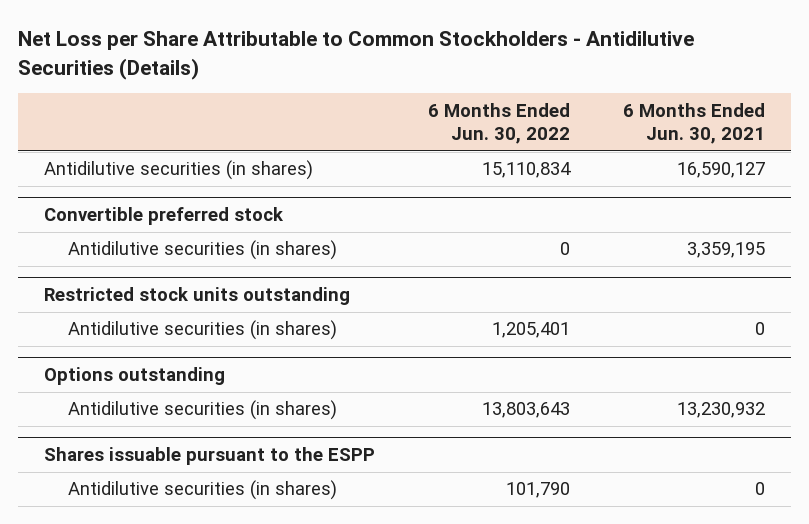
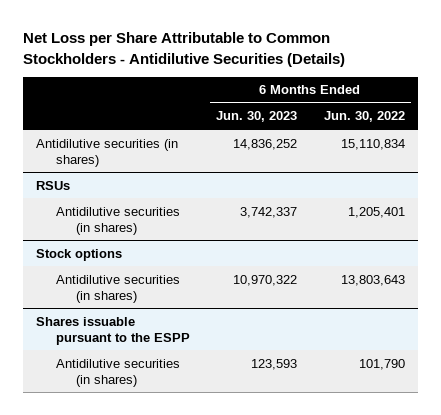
[622,102,765,145] 6 Months Ended Jun. 30, 2021 -> none
none -> [216,111,298,123] Jun. 30, 2023
[44,207,285,226] Convertible preferred stock -> none
[68,240,338,261] Antidilutive securities (in shares) -> none
[44,287,351,306] Restricted stock units outstanding -> [36,180,71,190] RSUs
[44,367,226,386] Options outstanding -> [36,248,123,261] Stock options

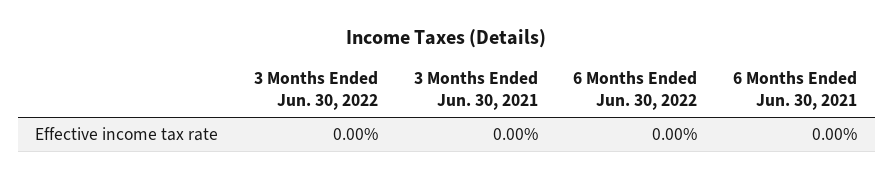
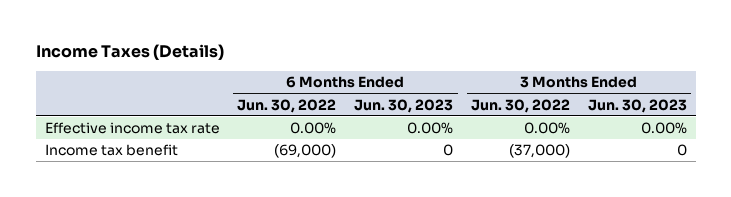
[413,70,538,111] 3 Months Ended Jun. 30, 2021 -> none
[733,70,858,111] 6 Months Ended Jun. 30, 2021 -> none
none -> [354,98,454,113] Jun. 30, 2023
none -> [587,98,687,113] Jun. 30, 2023
none -> [44,144,178,157] Income tax benefit

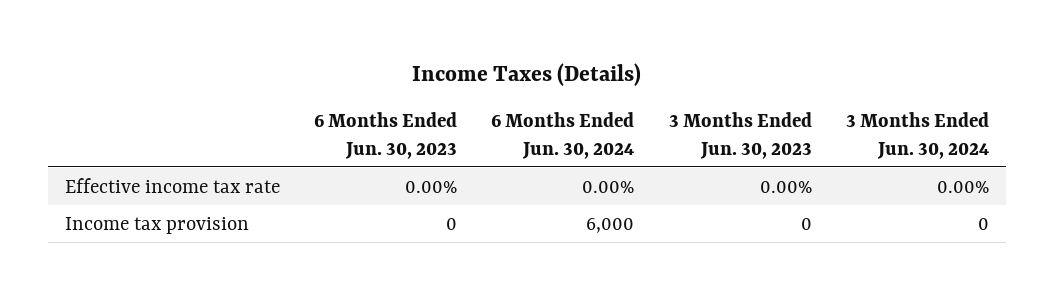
[237,98,337,113] Jun. 30, 2022 -> none
[471,98,571,113] Jun. 30, 2022 -> none
none -> [491,112,635,159] 6 Months Ended Jun. 30, 2024
none -> [845,112,989,159] 3 Months Ended Jun. 30, 2024
[44,144,178,157] Income tax benefit -> [64,216,249,234] Income tax provision

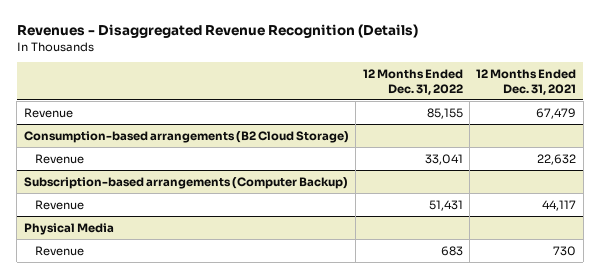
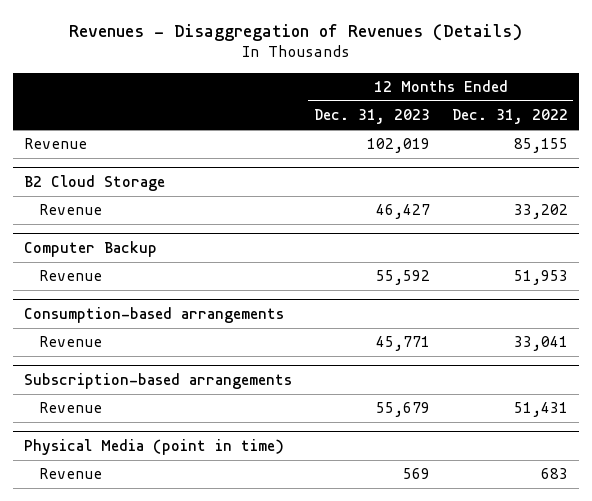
[16,23,418,38] Revenues - Disaggregated Revenue Recognition (Details) -> [68,23,522,41] Revenues - Disaggregation of Revenues (Details)
[476,69,577,95] 12 Months Ended Dec. 31, 2021 -> none
none -> [313,109,430,125] Dec. 31, 2023
none -> [23,174,165,191] B2 Cloud Storage
none -> [38,204,102,216] Revenue
none -> [23,240,157,257] Computer Backup
none -> [38,270,102,282] Revenue
[23,130,349,143] Consumption-based arrangements (B2 Cloud Storage) -> [23,306,284,323] Consumption-based arrangements
[23,176,348,189] Subscription-based arrangements (Computer Backup) -> [23,372,292,389] Subscription-based arrangements
[23,222,114,235] Physical Media -> [23,438,284,455] Physical Media (point in time)

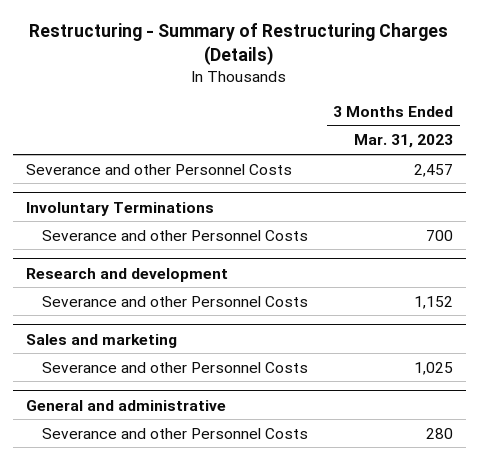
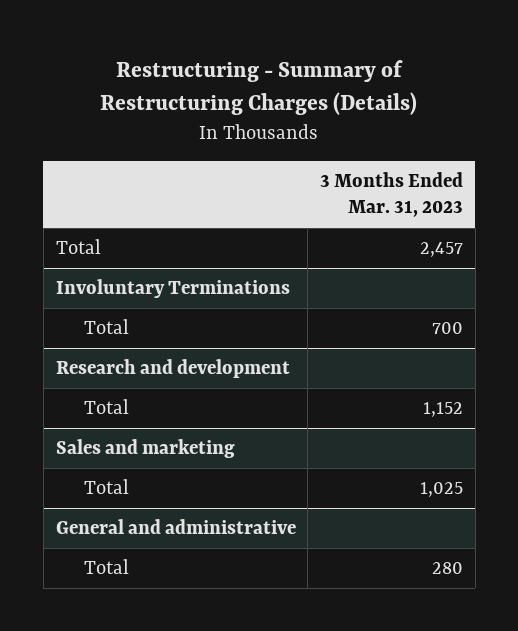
[25,163,292,175] Severance and other Personnel Costs -> [55,239,101,255] Total
[41,229,308,241] Severance and other Personnel Costs -> [83,319,129,335] Total
[41,295,308,307] Severance and other Personnel Costs -> [83,399,129,415] Total
[41,361,308,373] Severance and other Personnel Costs -> [83,479,129,495] Total
[41,427,308,439] Severance and other Personnel Costs -> [83,559,129,575] Total

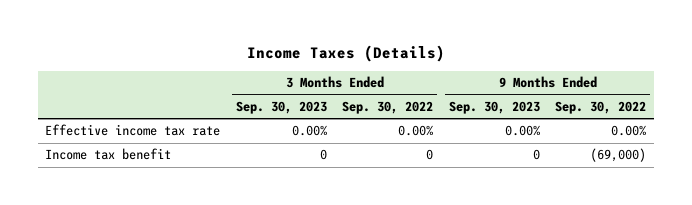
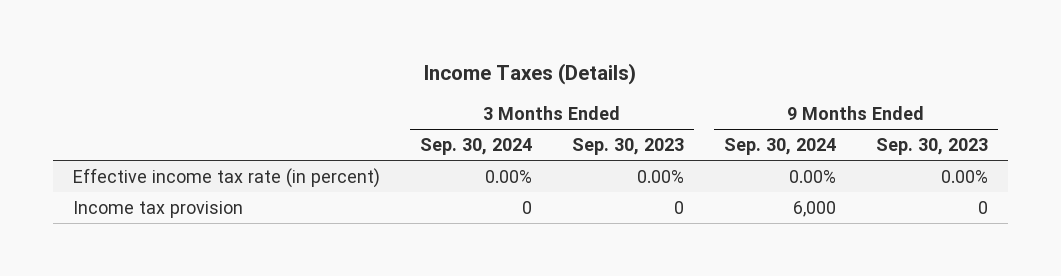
[342,100,434,114] Sep. 30, 2022 -> none
[555,100,647,114] Sep. 30, 2022 -> none
none -> [419,138,532,156] Sep. 30, 2024
none -> [724,138,837,156] Sep. 30, 2024
[45,124,221,137] Effective income tax rate -> [72,167,380,188] Effective income tax rate (in percent)
[45,148,172,161] Income tax benefit -> [72,200,243,218] Income tax provision

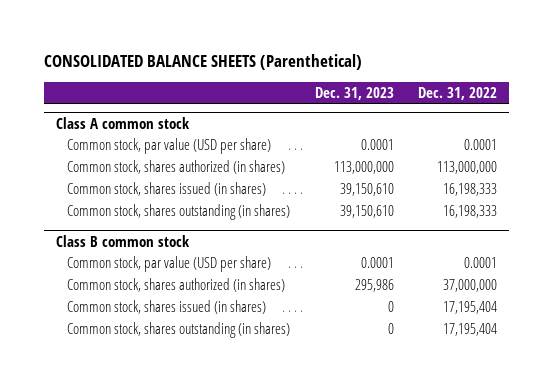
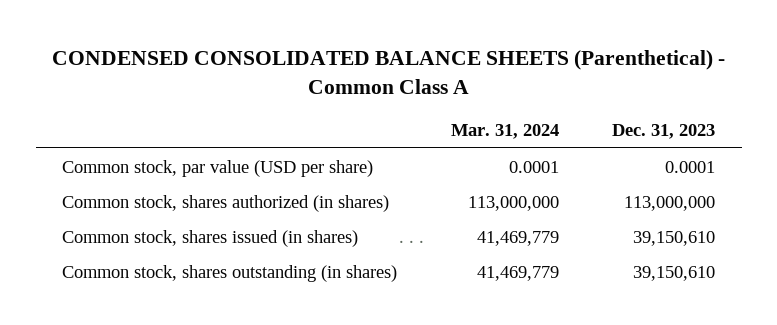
[43,53,362,70] CONSOLIDATED BALANCE SHEETS (Parenthetical) -> [51,49,725,94] CONDENSED CONSOLIDATED BALANCE SHEETS (Parenthetical) - Common Class A
[418,86,498,100] Dec. 31, 2022 -> none
none -> [450,124,559,140] Mar. 31, 2024
[55,116,190,129] Class A common stock -> none
[55,234,190,247] Class B common stock -> none
[67,256,272,273] Common stock, par value (USD per share) -> none
[67,278,286,293] Common stock, shares authorized (in shares) -> none
[67,300,267,315] Common stock, shares issued (in shares) -> none
[67,322,291,339] Common stock, shares outstanding (in shares) -> none

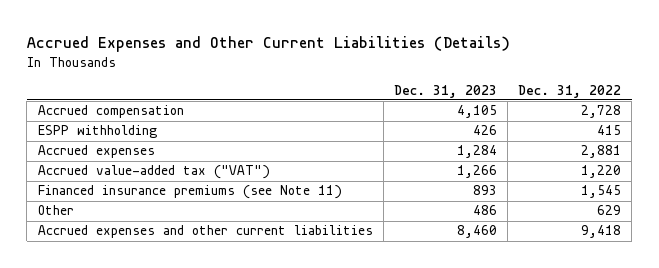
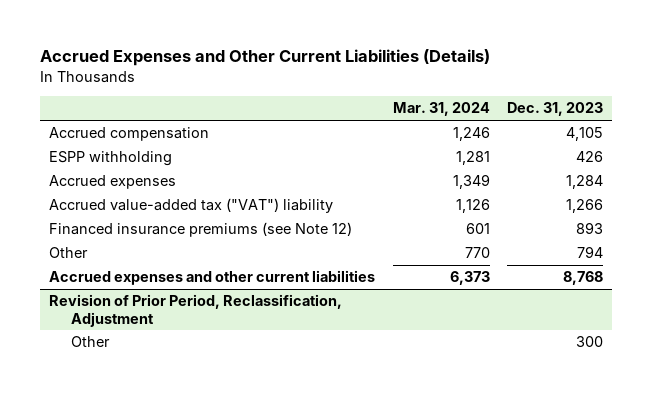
[518,84,622,98] Dec. 31, 2022 -> none
none -> [392,102,490,117] Mar. 31, 2024
[37,165,270,180] Accrued value-added tax ("VAT") -> [48,198,333,214] Accrued value-added tax ("VAT") liability
[37,185,342,200] Financed insurance premiums (see Note 11) -> [48,222,352,238] Financed insurance premiums (see Note 12)
[472,205,497,216] 486 -> [577,246,604,259] 794
[456,225,497,239] 8,460 -> [563,271,604,286] 8,768
none -> [48,294,342,327] Revision of Prior Period, Reclassification, Adjustment
none -> [71,336,111,348] Other

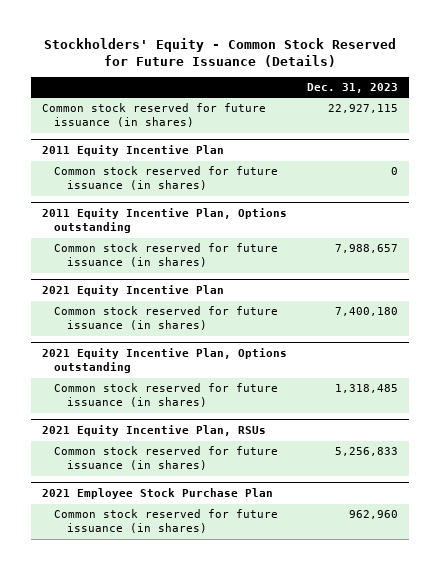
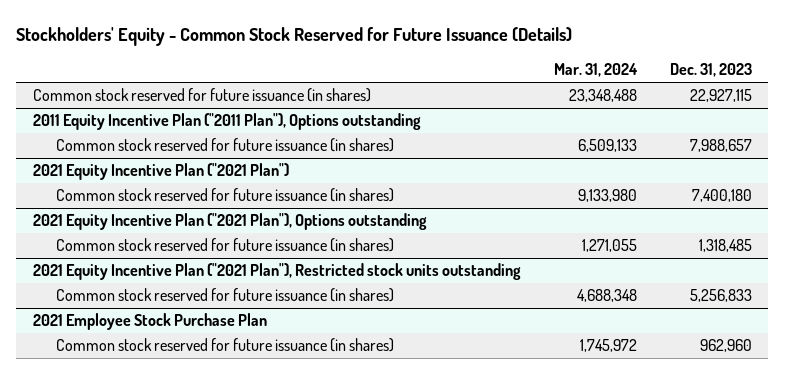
none -> [553,63,638,78] Mar. 31, 2024
[41,145,224,157] 2011 Equity Incentive Plan -> none
[54,166,279,191] Common stock reserved for future issuance (in shares) -> none
[41,208,287,234] 2011 Equity Incentive Plan, Options outstanding -> [32,113,421,131] 2011 Equity Incentive Plan ("2011 Plan"), Options outstanding
[41,285,224,297] 2021 Equity Incentive Plan -> [32,163,289,181] 2021 Equity Incentive Plan ("2021 Plan")
[41,348,287,374] 2021 Equity Incentive Plan, Options outstanding -> [32,213,427,231] 2021 Equity Incentive Plan ("2021 Plan"), Options outstanding
[41,425,266,437] 2021 Equity Incentive Plan, RSUs -> none
none -> [32,263,521,281] 2021 Equity Incentive Plan ("2021 Plan"), Restricted stock units outstanding

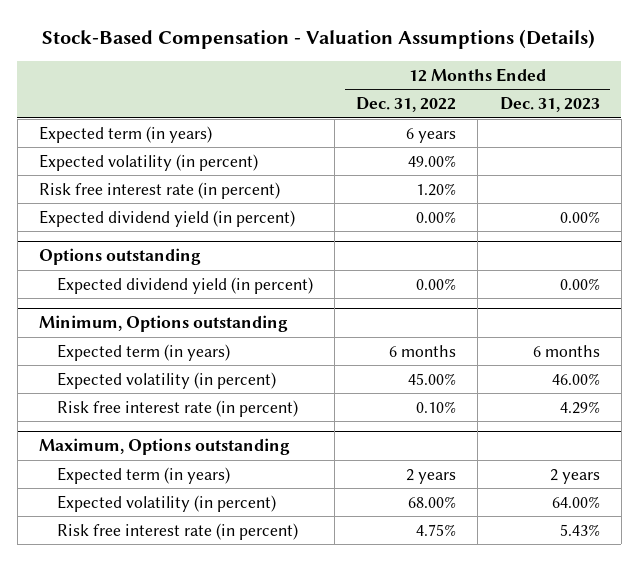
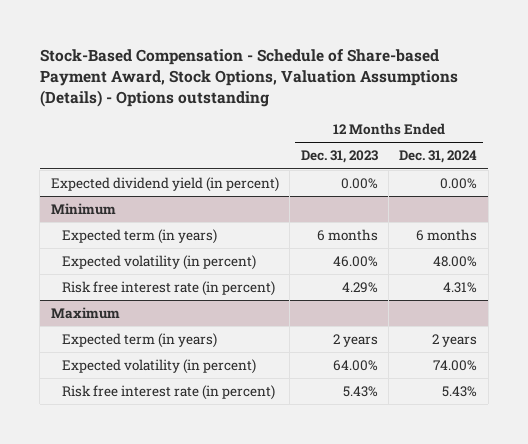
[42,29,596,50] Stock-Based Compensation - Valuation Assumptions (Details) -> [39,48,458,107] Stock-Based Compensation - Schedule of Share-based Payment Award, Stock Options, Valuation Assumptions (Details) - Options outstanding
[356,97,457,113] Dec. 31, 2022 -> none
none -> [399,150,478,164] Dec. 31, 2024
[39,125,213,143] Expected term (in years) -> none
[39,153,259,171] Expected volatility (in percent) -> none
[39,181,281,199] Risk free interest rate (in percent) -> none
[39,248,202,266] Options outstanding -> none
[56,276,313,294] Expected dividend yield (in percent) -> none
[39,315,289,333] Minimum, Options outstanding -> none
none -> [50,202,116,215] Minimum
[39,438,291,456] Maximum, Options outstanding -> none
none -> [50,306,120,319] Maximum

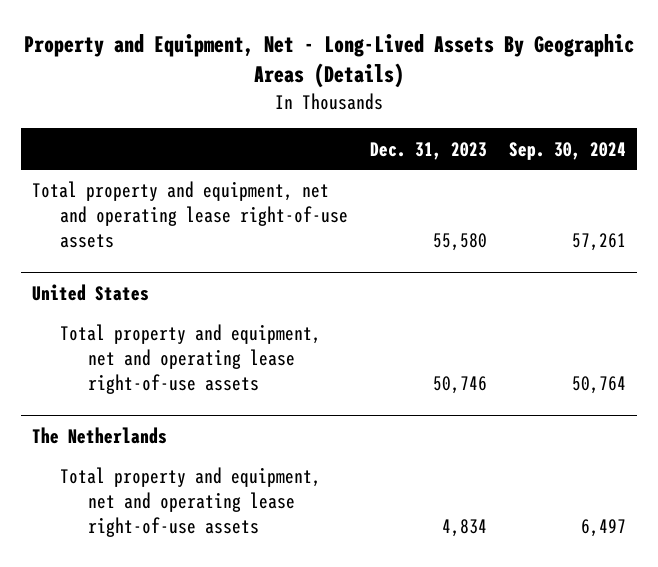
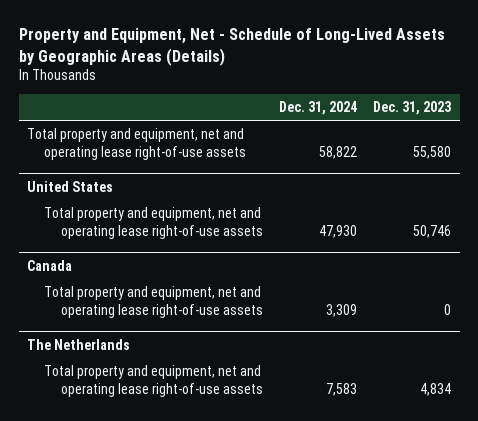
[24,33,635,89] Property and Equipment, Net - Long-Lived Assets By Geographic Areas (Details) -> [18,28,445,66] Property and Equipment, Net - Schedule of Long-Lived Assets by Geographic Areas (Details)
[509,141,627,160] Sep. 30, 2024 -> none
none -> [278,101,357,116] Dec. 31, 2024
none -> [26,260,72,272] Canada
none -> [43,286,263,318] Total property and equipment, net and operating lease right-of-use assets

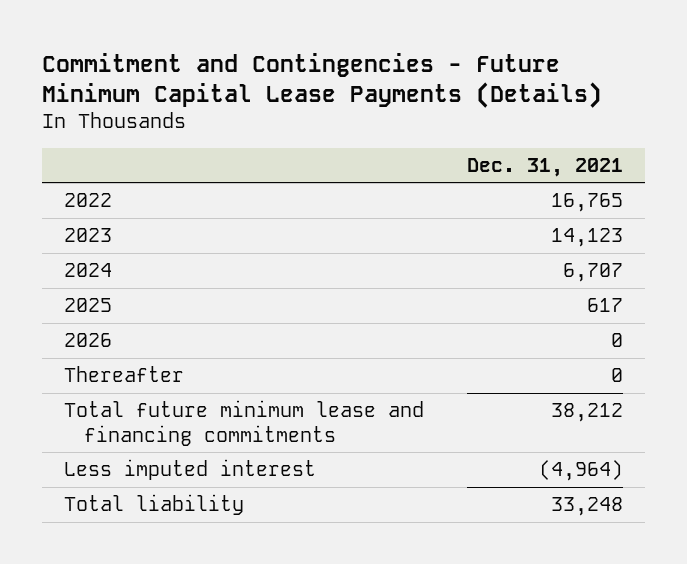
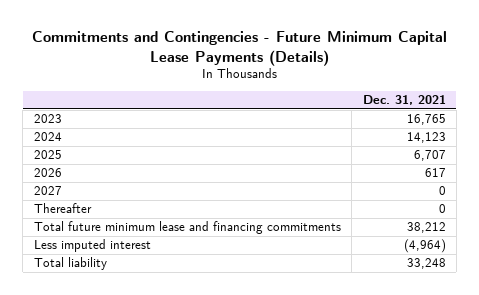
[41,52,602,109] Commitment and Contingencies - Future Minimum Capital Lease Payments (Details) -> [31,31,447,66] Commitments and Contingencies - Future Minimum Capital Lease Payments (Details)
[63,193,112,208] 2022 -> [33,114,62,124] 2023
[63,228,112,243] 2023 -> [33,132,62,142] 2024
[63,263,112,278] 2024 -> [33,150,62,160] 2025
[63,298,112,313] 2025 -> [33,168,62,178] 2026
[63,333,112,348] 2026 -> [33,186,62,196] 2027

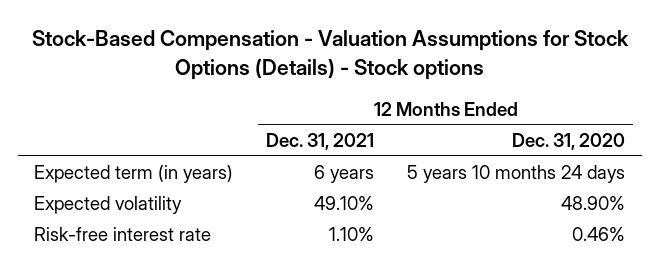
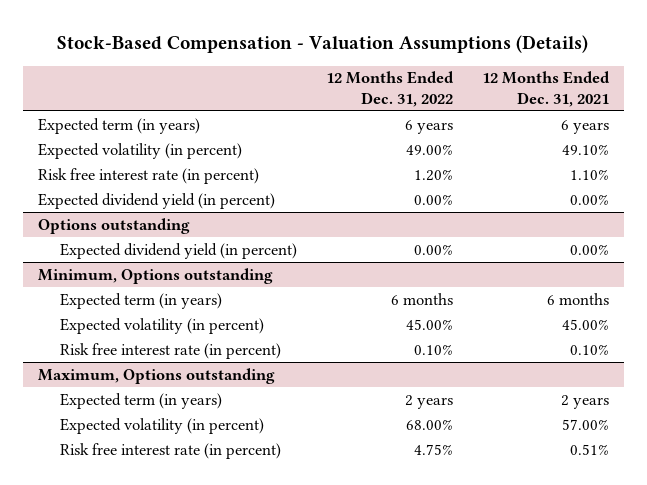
[31,30,629,80] Stock-Based Compensation - Valuation Assumptions for Stock Options (Details) - Stock options -> [57,35,589,54] Stock-Based Compensation - Valuation Assumptions (Details)
[512,132,626,150] Dec. 31, 2020 -> none
none -> [325,71,454,107] 12 Months Ended Dec. 31, 2022
[34,196,183,215] Expected volatility -> [37,142,242,159] Expected volatility (in percent)
[34,227,212,242] Risk-free interest rate -> [37,167,259,184] Risk free interest rate (in percent)
none -> [37,192,275,209] Expected dividend yield (in percent)
none -> [37,217,190,234] Options outstanding
none -> [59,242,297,259] Expected dividend yield (in percent)
none -> [37,267,273,284] Minimum, Options outstanding
none -> [59,292,222,309] Expected term (in years)
none -> [59,317,264,334] Expected volatility (in percent)
none -> [59,342,281,359] Risk free interest rate (in percent)
none -> [37,367,275,384] Maximum, Options outstanding
none -> [59,392,222,409] Expected term (in years)
none -> [59,417,264,434] Expected volatility (in percent)
none -> [59,442,281,459] Risk free interest rate (in percent)

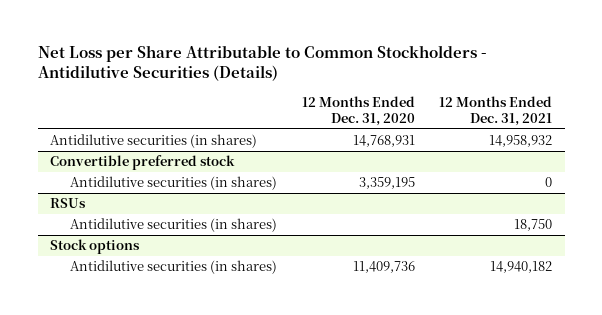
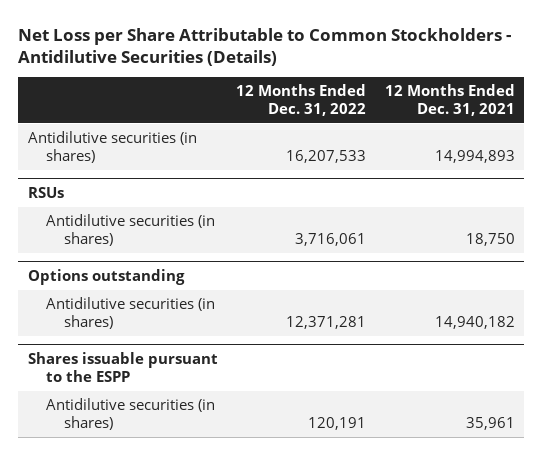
[301,96,415,126] 12 Months Ended Dec. 31, 2020 -> none
none -> [236,84,367,117] 12 Months Ended Dec. 31, 2022
[49,155,235,171] Convertible preferred stock -> none
[69,176,277,191] Antidilutive securities (in shares) -> none
[489,135,553,148] 14,958,932 -> [434,149,515,163] 14,994,893
[49,239,140,255] Stock options -> [27,268,185,285] Options outstanding
none -> [27,351,218,382] Shares issuable pursuant to the ESPP
none -> [45,397,215,430] Antidilutive securities (in shares)

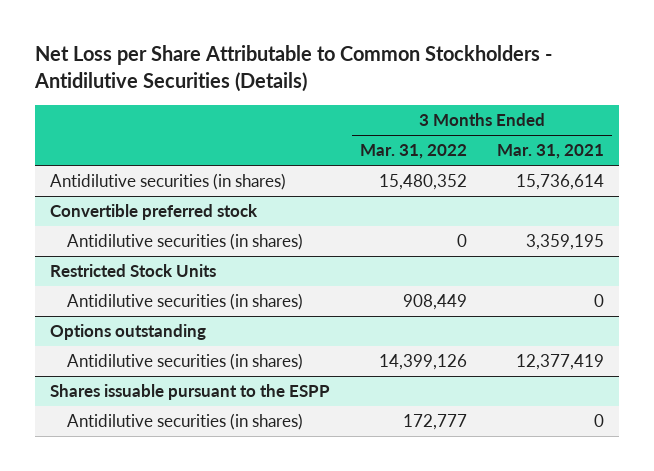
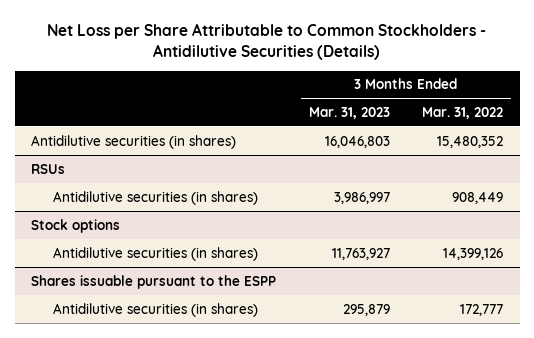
[497,144,605,160] Mar. 31, 2021 -> none
none -> [308,106,390,119] Mar. 31, 2023
[49,204,258,221] Convertible preferred stock -> none
[66,233,303,251] Antidilutive securities (in shares) -> none
[49,264,216,278] Restricted Stock Units -> [31,163,66,174] RSUs
[49,324,206,341] Options outstanding -> [31,218,121,233] Stock options

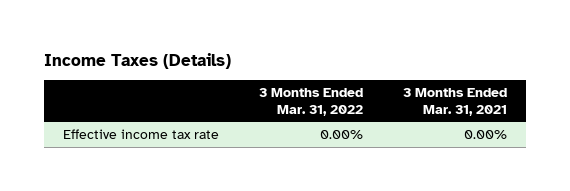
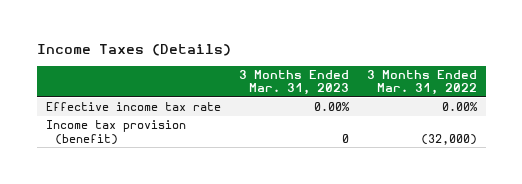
[402,88,507,116] 3 Months Ended Mar. 31, 2021 -> none
none -> [238,69,349,96] 3 Months Ended Mar. 31, 2023
none -> [45,120,186,145] Income tax provision (benefit)

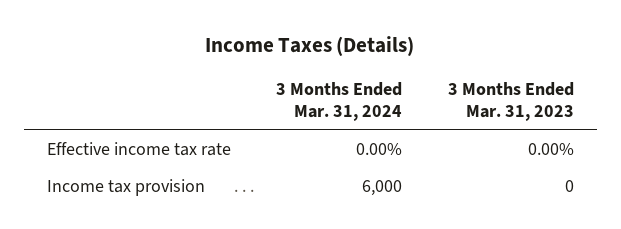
[366,69,477,96] 3 Months Ended Mar. 31, 2022 -> none
none -> [276,81,403,122] 3 Months Ended Mar. 31, 2024
[45,120,186,145] Income tax provision (benefit) -> [46,179,205,197] Income tax provision

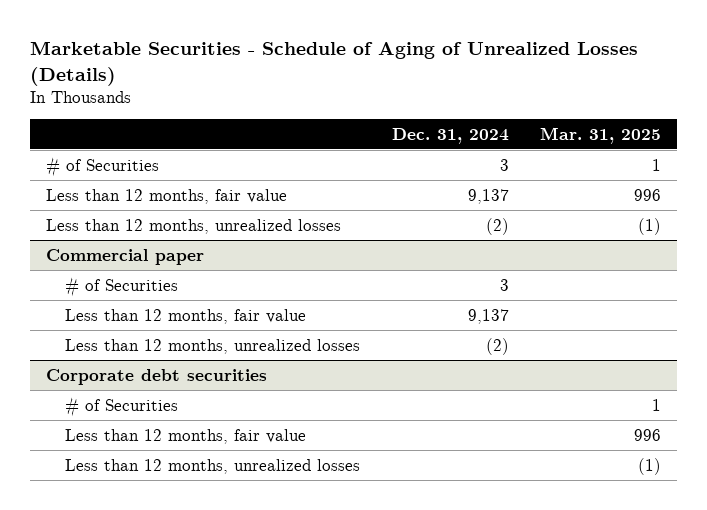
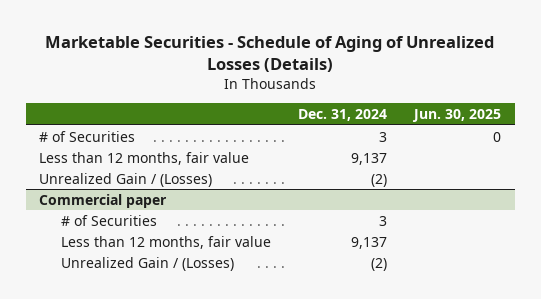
[540,126,662,144] Mar. 31, 2025 -> none
none -> [412,109,502,123] Jun. 30, 2025
[45,218,341,234] Less than 12 months, unrealized losses -> none
none -> [39,172,213,187] Unrealized Gain / (Losses)
[64,338,360,354] Less than 12 months, unrealized losses -> none
[45,368,267,385] Corporate debt securities -> none
[64,396,178,417] # of Securities -> none
[64,428,306,444] Less than 12 months, fair value -> none
[64,458,360,474] Less than 12 months, unrealized losses -> none
none -> [61,256,235,271] Unrealized Gain / (Losses)

